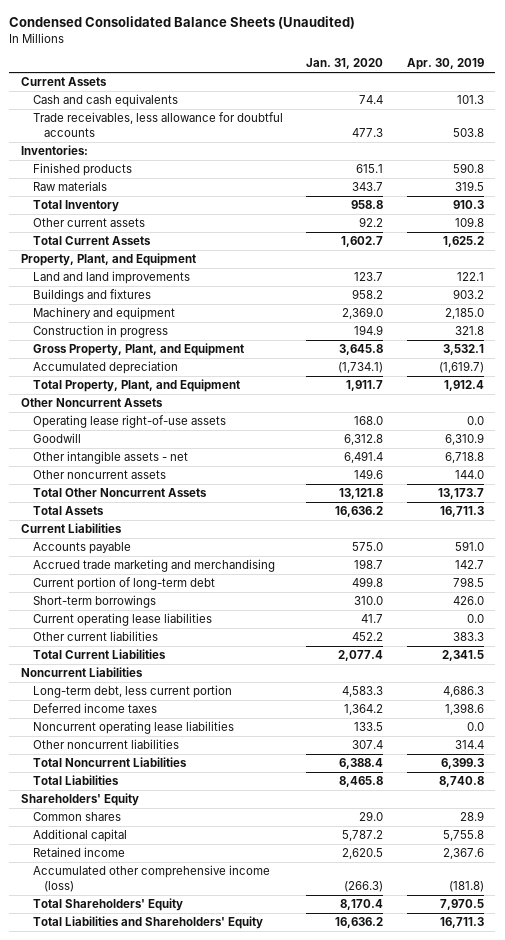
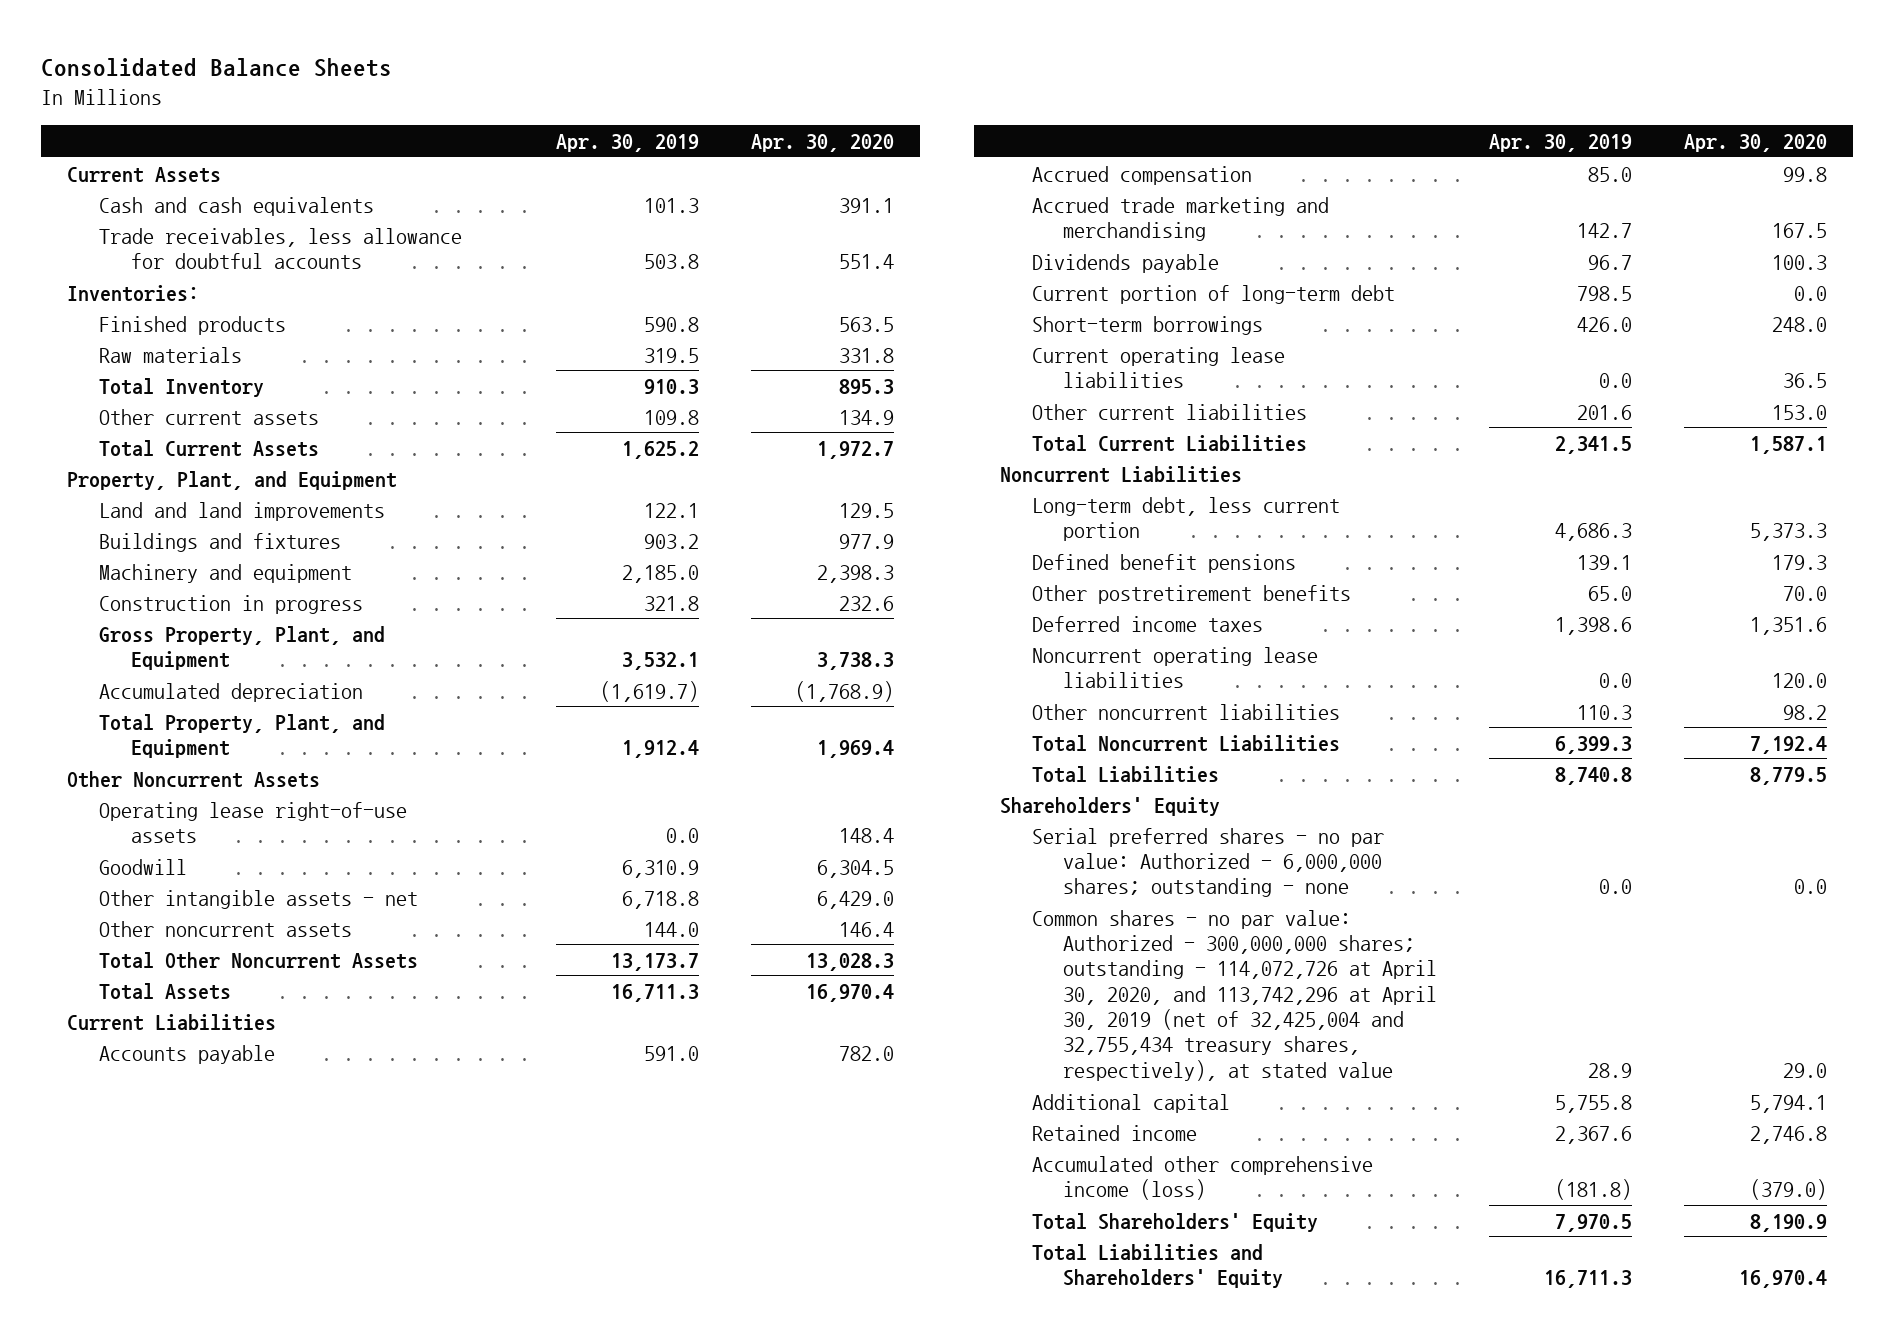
[9,16,356,30] Condensed Consolidated Balance Sheets (Unaudited) -> [41,57,393,77] Consolidated Balance Sheets
[306,58,384,70] Jan. 31, 2020 -> none
none -> [750,134,894,153] Apr. 30, 2020
none -> [1031,165,1252,185] Accrued compensation
none -> [1031,253,1219,273] Dividends payable
[452,632,484,642] 383.3 -> [1577,404,1633,420] 201.6
none -> [1031,553,1296,573] Defined benefit pensions
none -> [1031,584,1351,604] Other postretirement benefits
[454,740,484,750] 314.4 -> [1577,704,1633,720] 110.3
none -> [1031,827,1384,898] Serial preferred shares - no par value: Authorized - 6,000,000 shares; outstanding - none
[32,812,121,822] Common shares -> [1031,909,1438,1081] Common shares - no par value: Authorized - 300,000,000 shares; outstanding - 114,072,726 at April 30, 2020, and 113,742,296 at April 30, 2019 (net of 32,425,004 and 32,755,434 treasury shares, respectively), at stated value

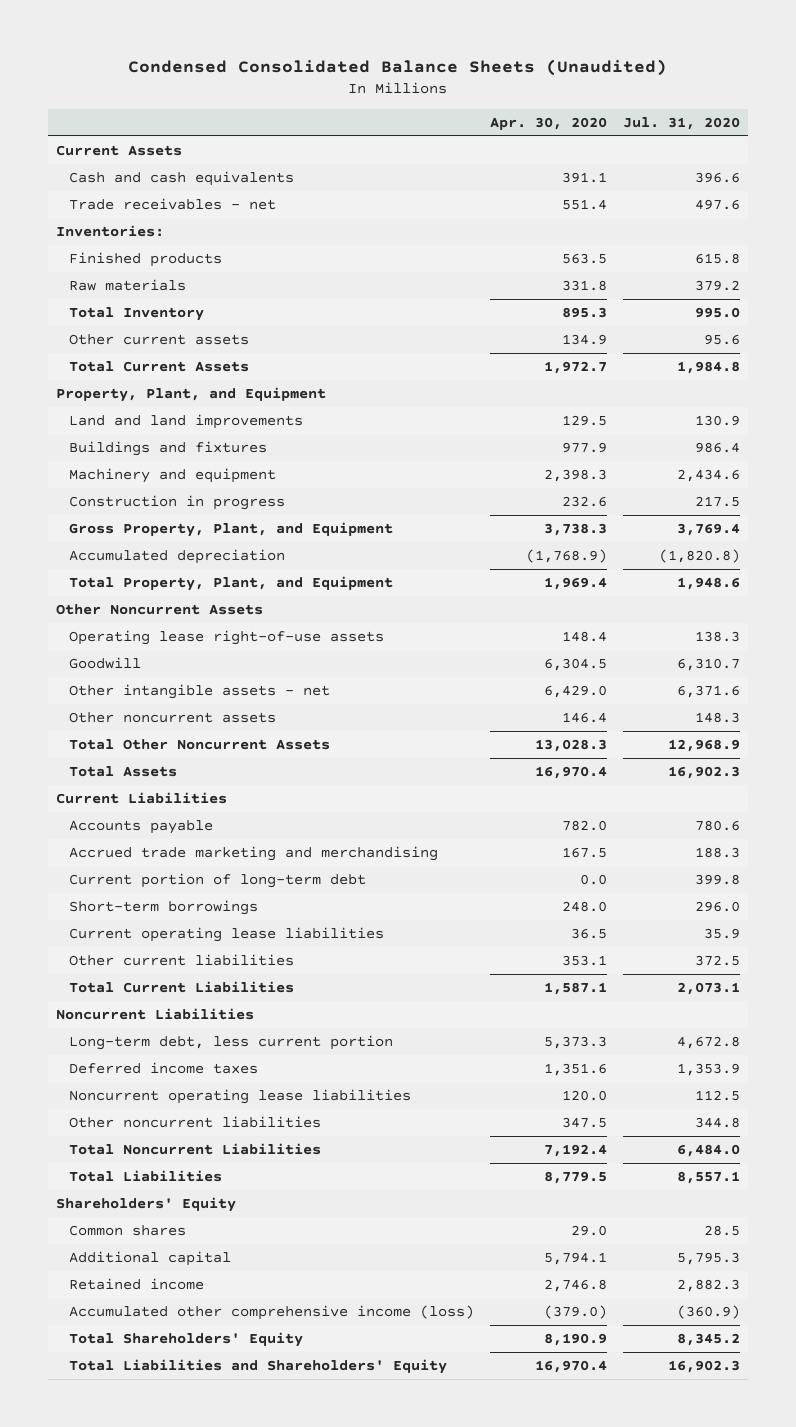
[41,57,393,77] Consolidated Balance Sheets -> [127,59,667,77] Condensed Consolidated Balance Sheets (Unaudited)
[556,134,700,153] Apr. 30, 2019 -> none
none -> [622,116,740,130] Jul. 31, 2020
[98,227,462,269] Trade receivables, less allowance for doubtful accounts -> [69,197,277,210] Trade receivables - net
[1031,165,1252,185] Accrued compensation -> none
[1031,253,1219,273] Dividends payable -> none
[1771,404,1827,420] 153.0 -> [561,954,607,966] 353.1
[1031,553,1296,573] Defined benefit pensions -> none
[1031,584,1351,604] Other postretirement benefits -> none
[1782,704,1827,720] 98.2 -> [561,1116,607,1128] 347.5
[1031,827,1384,898] Serial preferred shares - no par value: Authorized - 6,000,000 shares; outstanding - none -> none
[1031,909,1438,1081] Common shares - no par value: Authorized - 300,000,000 shares; outstanding - 114,072,726 at April 30, 2020, and 113,742,296 at April 30, 2019 (net of 32,425,004 and 32,755,434 treasury shares, respectively), at stated value -> [69,1224,187,1236] Common shares

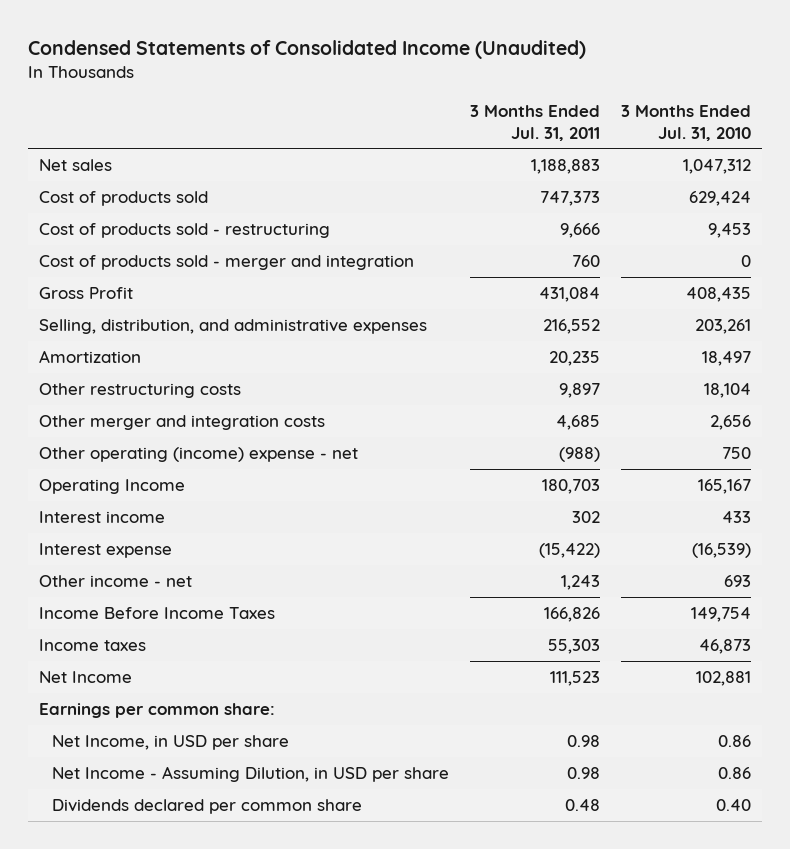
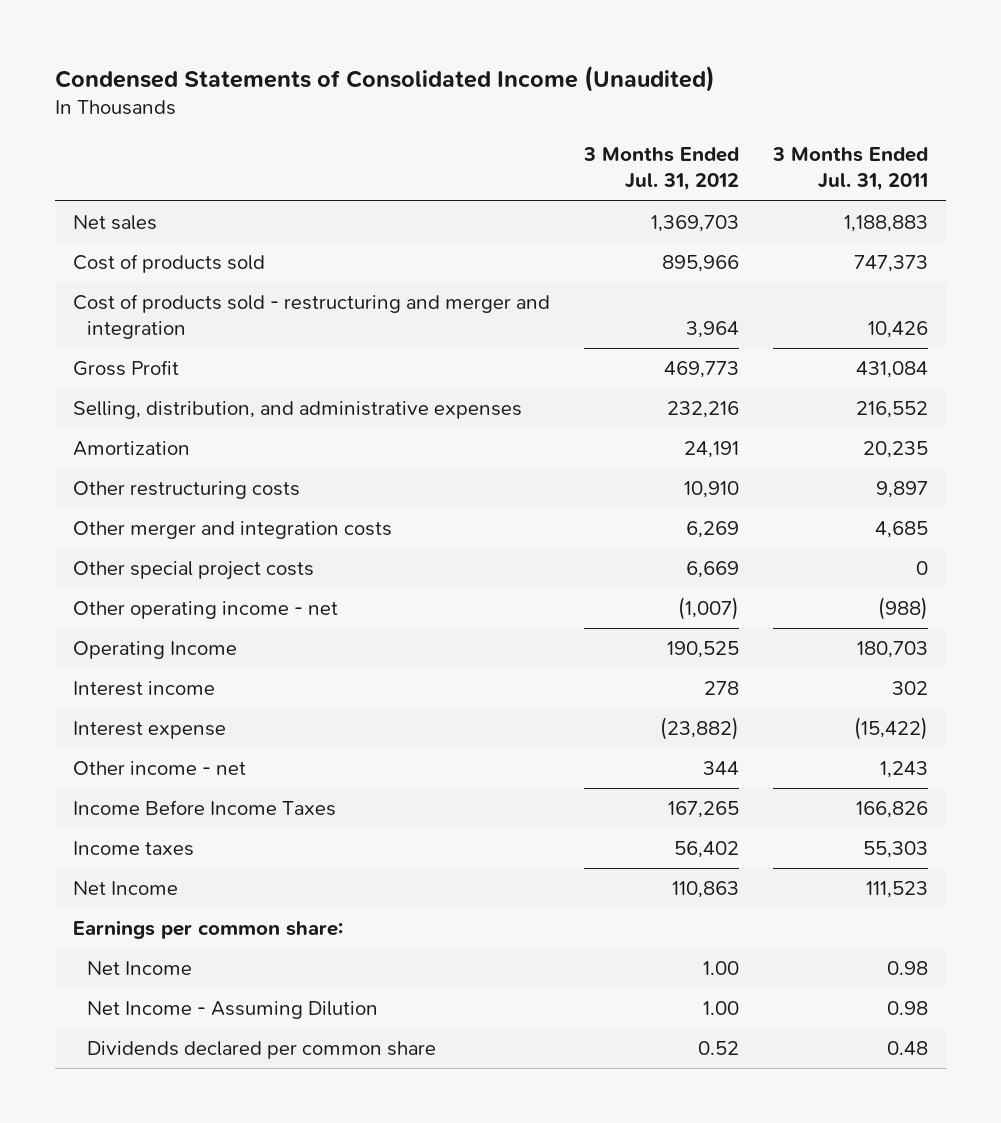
[621,105,752,141] 3 Months Ended Jul. 31, 2010 -> none
none -> [583,147,740,192] 3 Months Ended Jul. 31, 2012
[38,222,330,238] Cost of products sold - restructuring -> none
[38,254,414,270] Cost of products sold - merger and integration -> [72,293,550,340] Cost of products sold - restructuring and merger and integration
[572,254,601,267] 760 -> [868,321,929,339] 10,426
none -> [72,560,314,580] Other special project costs
[38,446,358,462] Other operating (income) expense - net -> [72,600,338,619] Other operating income - net
[52,734,290,750] Net Income, in USD per share -> [87,960,193,975] Net Income
[52,765,450,782] Net Income - Assuming Dilution, in USD per share -> [87,1000,379,1019] Net Income - Assuming Dilution

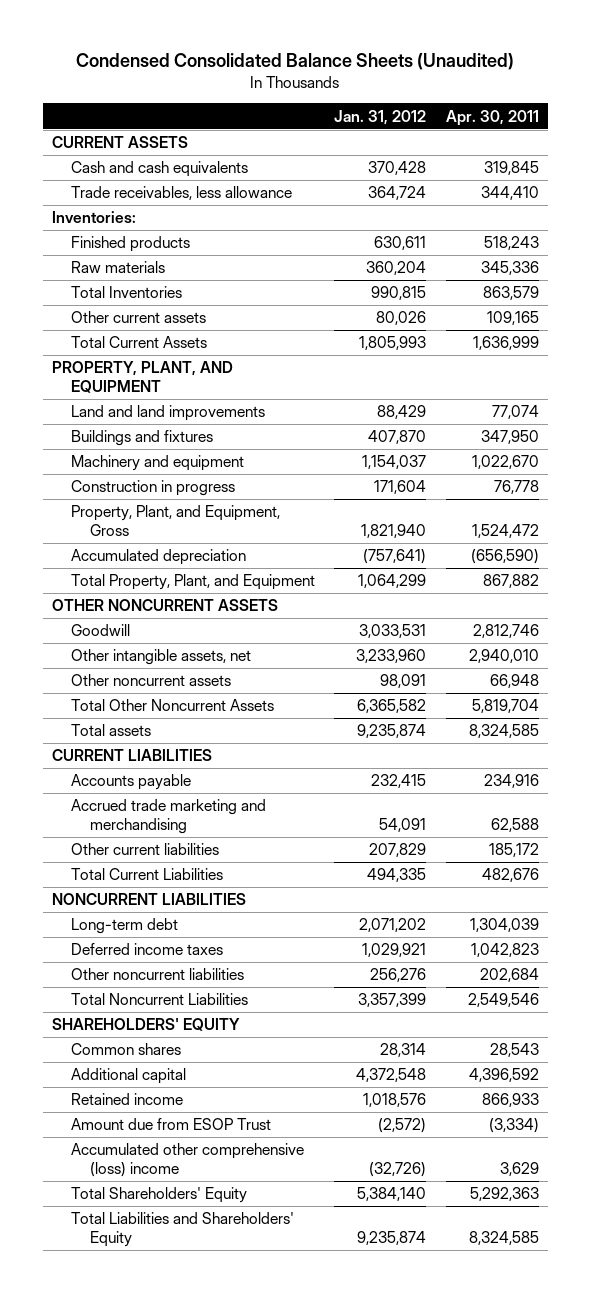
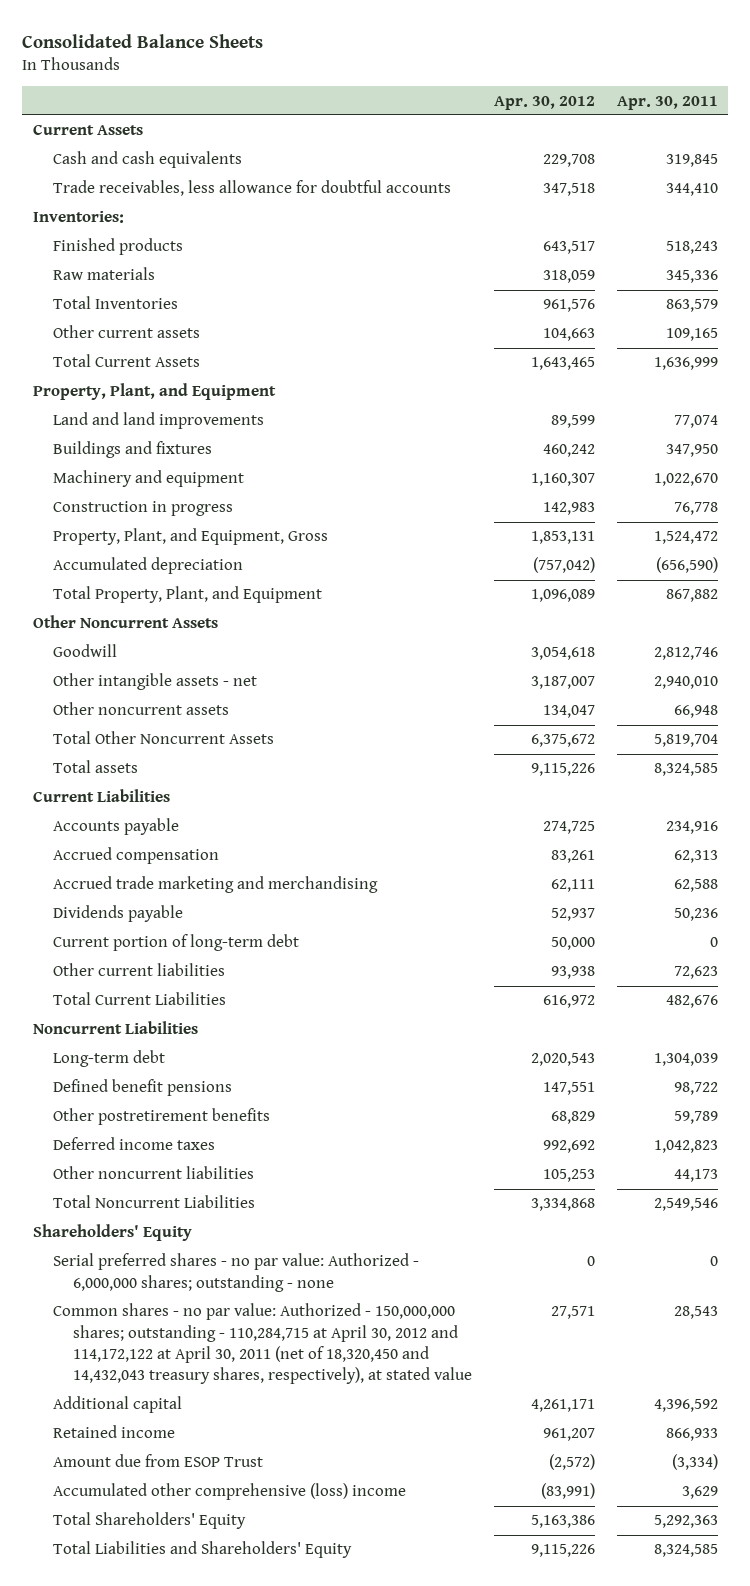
[76,52,515,70] Condensed Consolidated Balance Sheets (Unaudited) -> [21,33,263,48] Consolidated Balance Sheets
[334,109,427,125] Jan. 31, 2012 -> none
none -> [493,95,595,110] Apr. 30, 2012
[52,136,189,149] CURRENT ASSETS -> [32,124,143,136] Current Assets
[71,186,293,201] Trade receivables, less allowance -> [52,180,451,197] Trade receivables, less allowance for doubtful accounts
[52,361,234,393] PROPERTY, PLANT, AND EQUIPMENT -> [32,383,276,401] Property, Plant, and Equipment
[52,599,279,612] OTHER NONCURRENT ASSETS -> [32,615,218,629] Other Noncurrent Assets
[71,649,252,666] Other intangible assets, net -> [52,673,257,691] Other intangible assets - net
[52,749,213,762] CURRENT LIABILITIES -> [32,789,170,803] Current Liabilities
none -> [52,847,219,865] Accrued compensation
none -> [52,905,183,923] Dividends payable
none -> [52,934,299,952] Current portion of long-term debt
[488,843,539,858] 185,172 -> [673,966,718,980] 72,623
[52,893,247,906] NONCURRENT LIABILITIES -> [32,1021,198,1035] Noncurrent Liabilities
none -> [52,1079,232,1097] Defined benefit pensions
none -> [52,1108,270,1126] Other postretirement benefits
[479,968,539,983] 202,684 -> [673,1169,718,1183] 44,173
[52,1018,241,1032] SHAREHOLDERS' EQUITY -> [32,1224,192,1242] Shareholders' Equity
none -> [52,1253,419,1292] Serial preferred shares - no par value: Authorized - 6,000,000 shares; outstanding - none
[71,1043,182,1056] Common shares -> [52,1303,473,1385] Common shares - no par value: Authorized - 150,000,000 shares; outstanding - 110,284,715 at April 30, 2012 and 114,172,122 at April 30, 2011 (net of 18,320,450 and 14,432,043 treasury shares, respectively), at stated value

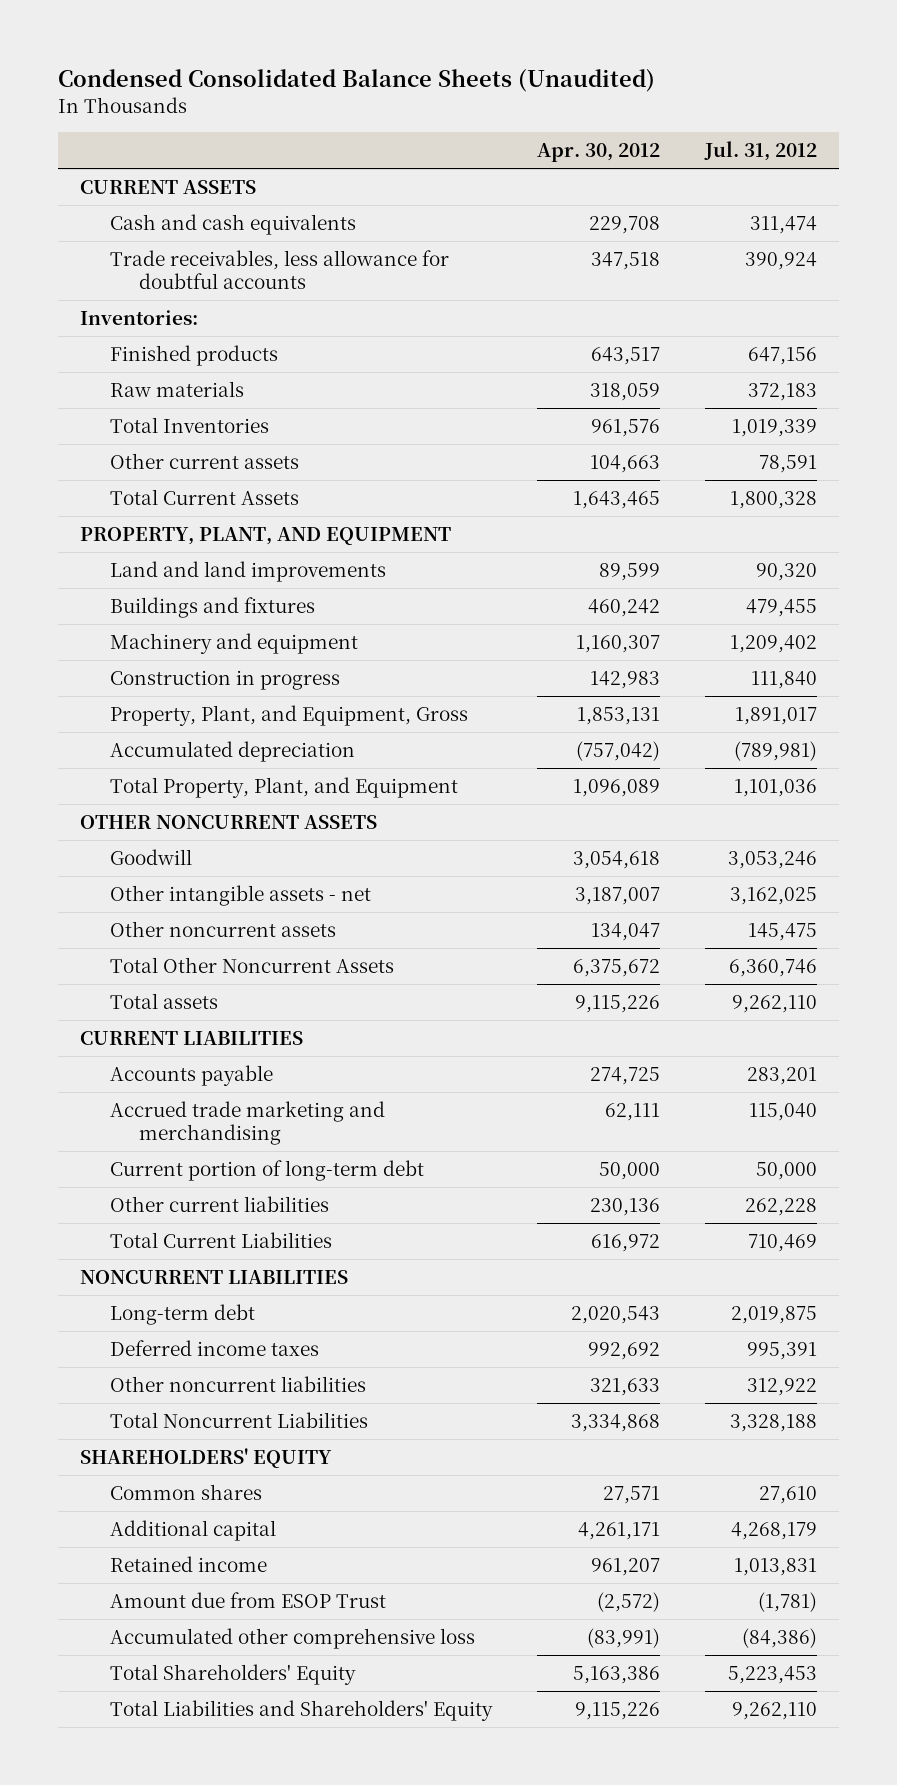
[21,33,263,48] Consolidated Balance Sheets -> [57,69,655,93] Condensed Consolidated Balance Sheets (Unaudited)
[616,95,718,110] Apr. 30, 2011 -> none
none -> [703,141,817,162] Jul. 31, 2012
[32,124,143,136] Current Assets -> [80,179,257,194] CURRENT ASSETS
[32,383,276,401] Property, Plant, and Equipment -> [80,526,452,545] PROPERTY, PLANT, AND EQUIPMENT
[32,615,218,629] Other Noncurrent Assets -> [80,814,378,829] OTHER NONCURRENT ASSETS
[32,789,170,803] Current Liabilities -> [80,1030,304,1045] CURRENT LIABILITIES
[52,847,219,865] Accrued compensation -> none
[52,905,183,923] Dividends payable -> none
[550,966,595,980] 93,938 -> [589,1197,660,1216] 230,136
[32,1021,198,1035] Noncurrent Liabilities -> [80,1269,349,1284] NONCURRENT LIABILITIES
[52,1079,232,1097] Defined benefit pensions -> none
[52,1108,270,1126] Other postretirement benefits -> none
[542,1169,595,1183] 105,253 -> [589,1377,660,1396] 321,633
[52,1253,419,1292] Serial preferred shares - no par value: Authorized - 6,000,000 shares; outstanding - none -> none
[32,1224,192,1242] Shareholders' Equity -> [80,1447,333,1468] SHAREHOLDERS' EQUITY
[52,1303,473,1385] Common shares - no par value: Authorized - 150,000,000 shares; outstanding - 110,284,715 at April 30, 2012 and 114,172,122 at April 30, 2011 (net of 18,320,450 and 14,432,043 treasury shares, respectively), at stated value -> [109,1483,262,1500] Common shares
[52,1483,406,1501] Accumulated other comprehensive (loss) income -> [109,1627,475,1649] Accumulated other comprehensive loss

